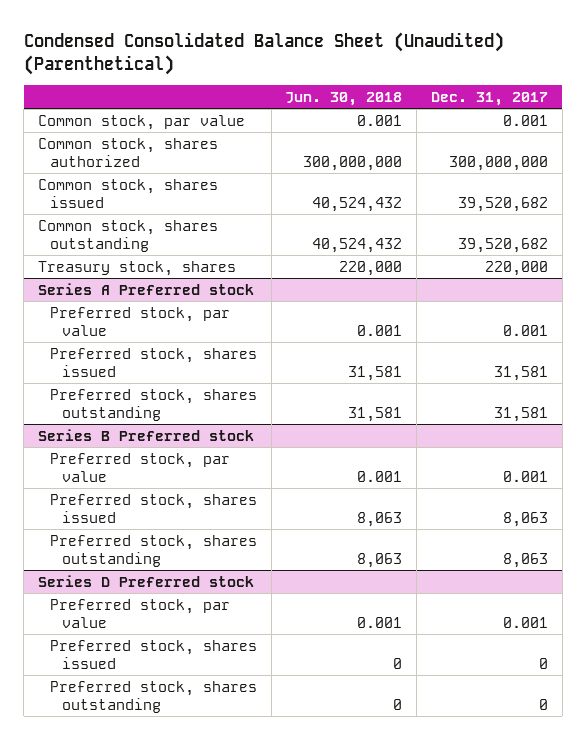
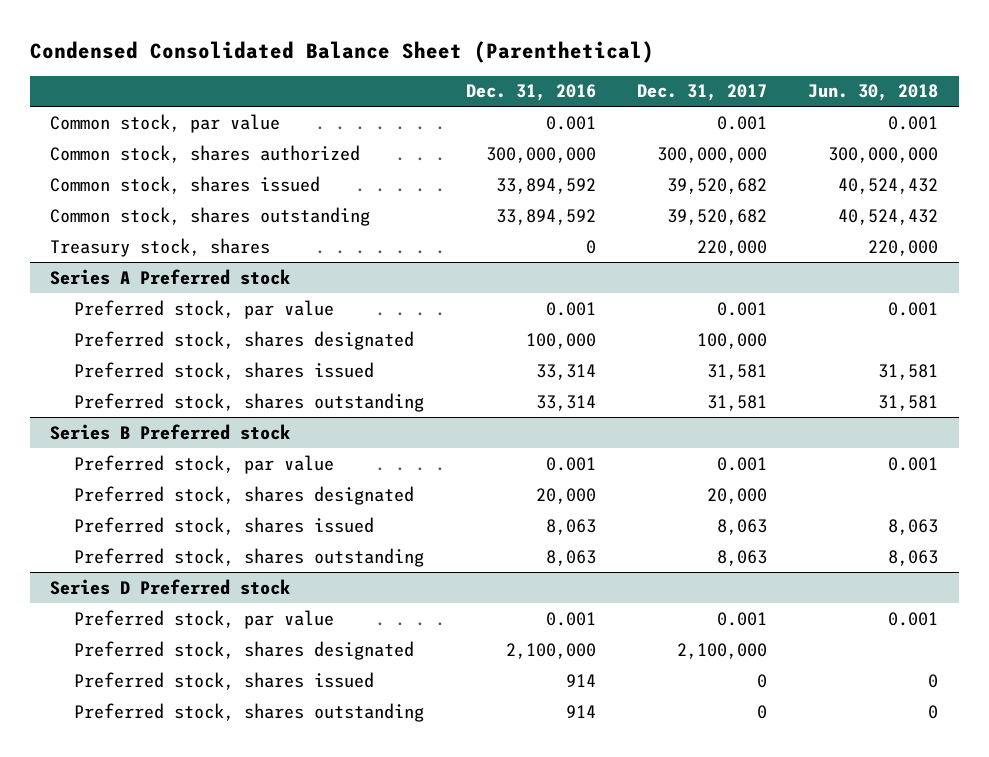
[23,31,504,76] Condensed Consolidated Balance Sheet (Unaudited) (Parenthetical) -> [29,40,654,63] Condensed Consolidated Balance Sheet (Parenthetical)
none -> [465,84,596,102] Dec. 31, 2016
none -> [74,330,415,350] Preferred stock, shares designated
none -> [74,485,415,505] Preferred stock, shares designated
none -> [74,640,415,660] Preferred stock, shares designated

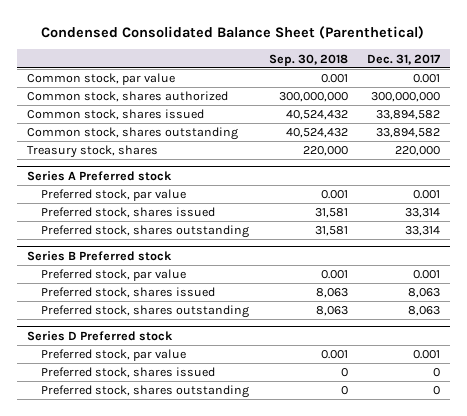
[465,84,596,102] Dec. 31, 2016 -> none
[808,84,939,102] Jun. 30, 2018 -> none
none -> [268,53,348,66] Sep. 30, 2018
[666,177,767,194] 39,520,682 -> [375,110,440,121] 33,894,582
[666,208,767,225] 39,520,682 -> [375,128,440,139] 33,894,582
[74,330,415,350] Preferred stock, shares designated -> none
[706,363,767,380] 31,581 -> [404,208,440,219] 33,314
[706,394,767,411] 31,581 -> [404,226,440,237] 33,314
[74,485,415,505] Preferred stock, shares designated -> none
[74,640,415,660] Preferred stock, shares designated -> none

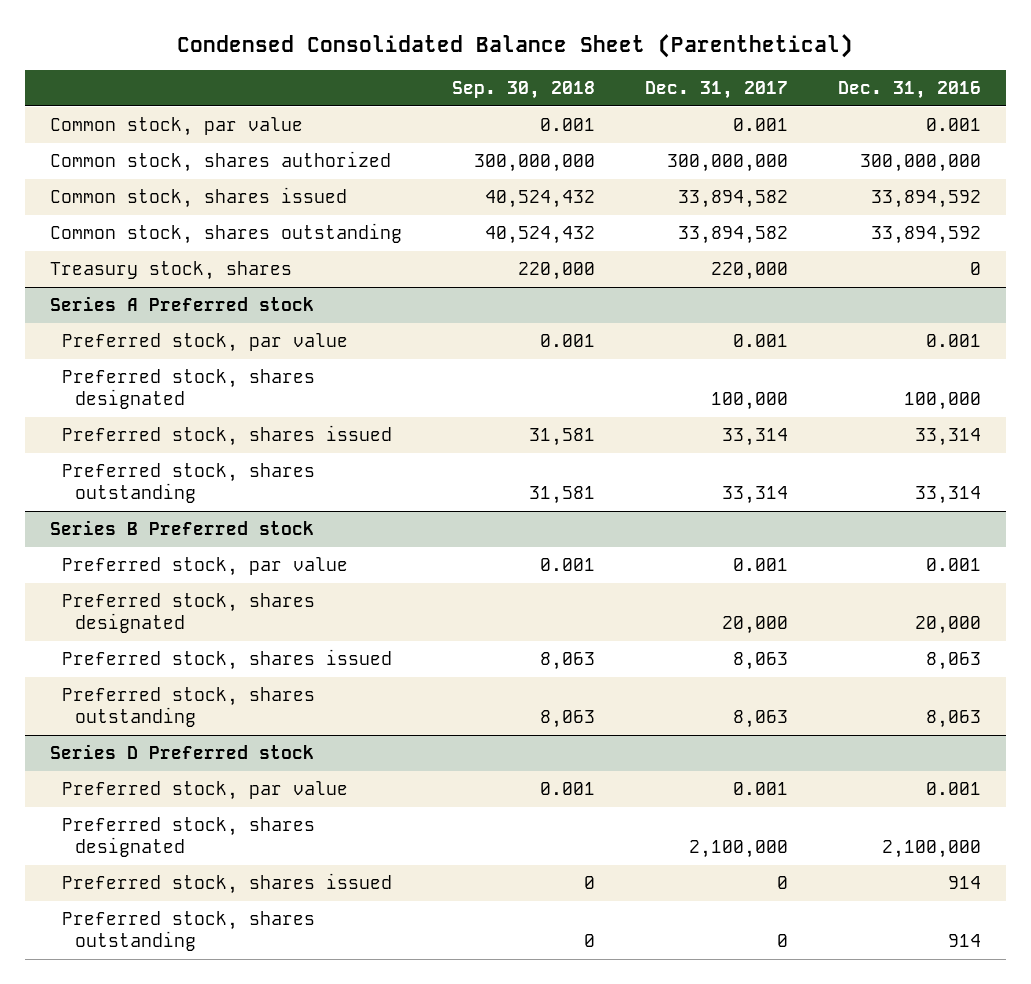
none -> [837,81,981,100] Dec. 31, 2016
none -> [62,369,316,410] Preferred stock, shares designated
none -> [62,593,316,634] Preferred stock, shares designated
none -> [62,817,316,858] Preferred stock, shares designated

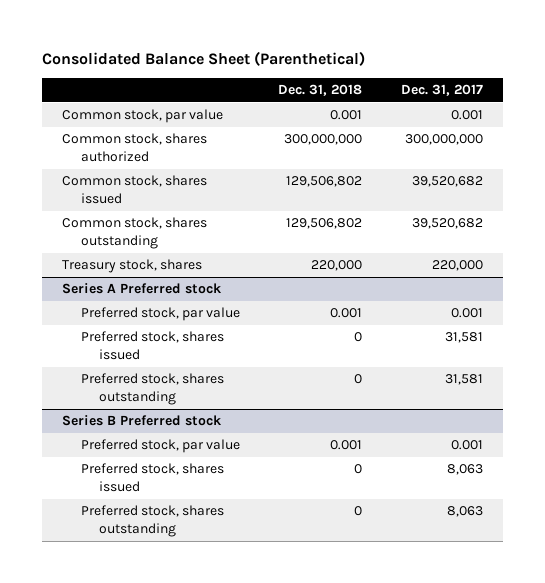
[177,34,854,59] Condensed Consolidated Balance Sheet (Parenthetical) -> [42,51,366,67] Consolidated Balance Sheet (Parenthetical)
[451,81,595,100] Sep. 30, 2018 -> none
[837,81,981,100] Dec. 31, 2016 -> none
none -> [278,84,363,97] Dec. 31, 2018
[677,190,788,209] 33,894,582 -> [412,176,484,188] 39,520,682
[677,226,788,245] 33,894,582 -> [412,218,484,230] 39,520,682
[62,369,316,410] Preferred stock, shares designated -> none
[721,428,788,447] 33,314 -> [445,332,484,344] 31,581
[721,486,788,505] 33,314 -> [445,374,484,386] 31,581
[62,593,316,634] Preferred stock, shares designated -> none
[49,744,314,760] Series D Preferred stock -> none
[62,781,349,801] Preferred stock, par value -> none
[62,817,316,858] Preferred stock, shares designated -> none
[62,873,393,895] Preferred stock, shares issued -> none
[62,911,316,952] Preferred stock, shares outstanding -> none

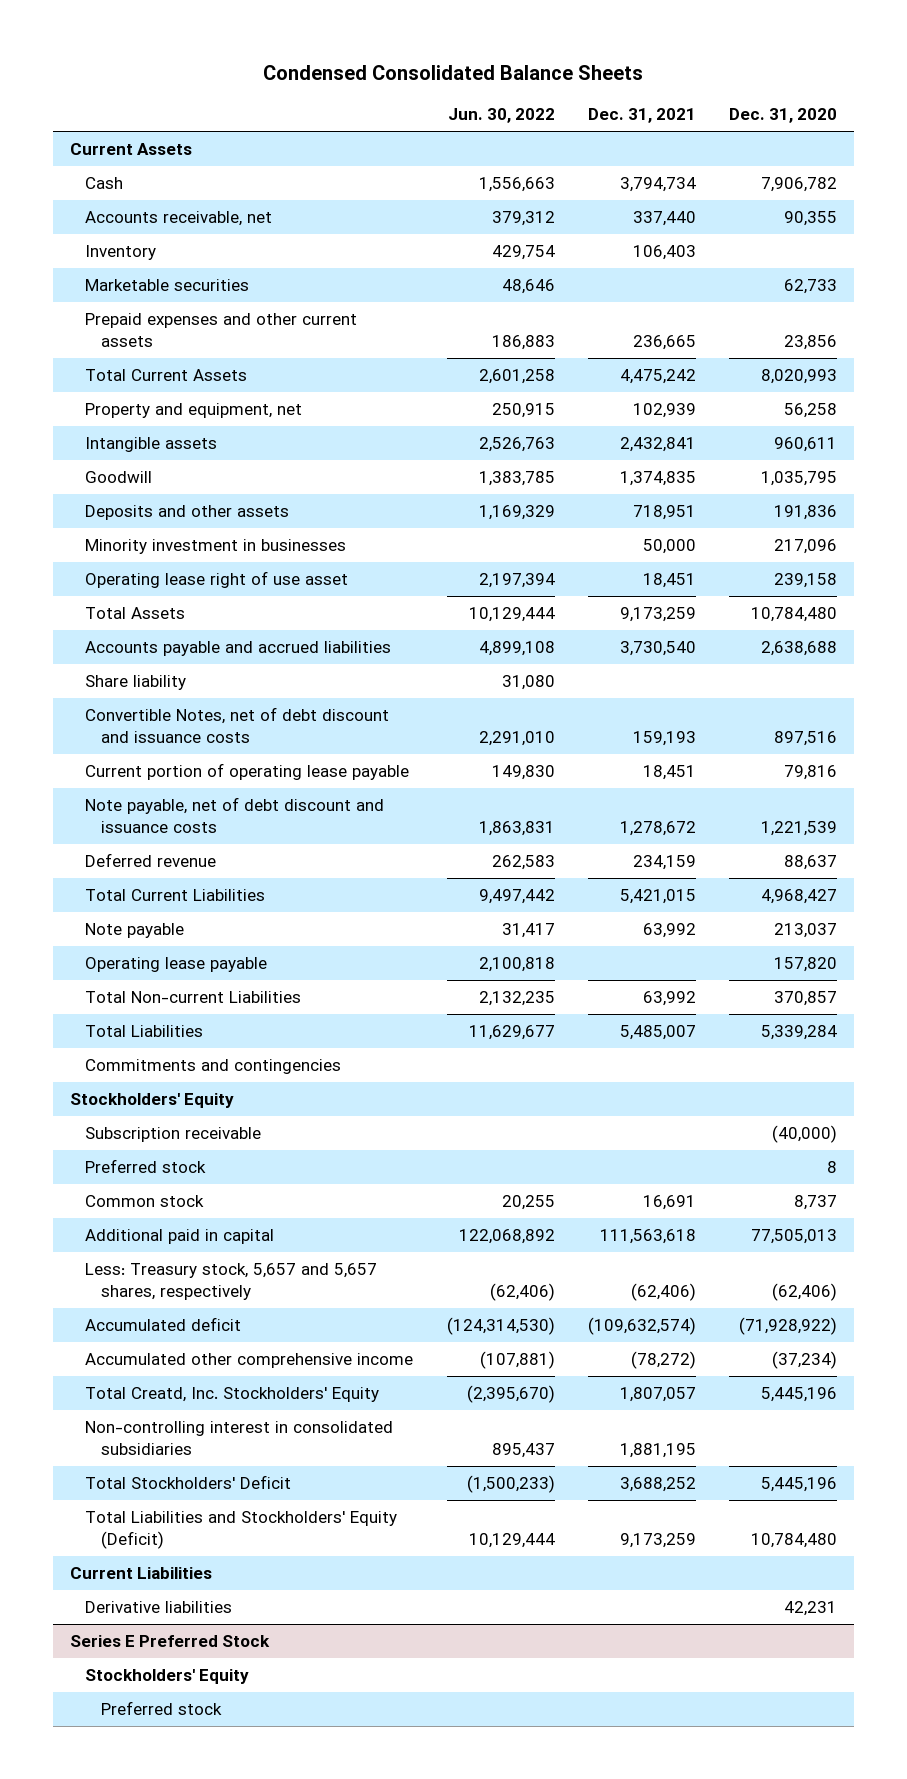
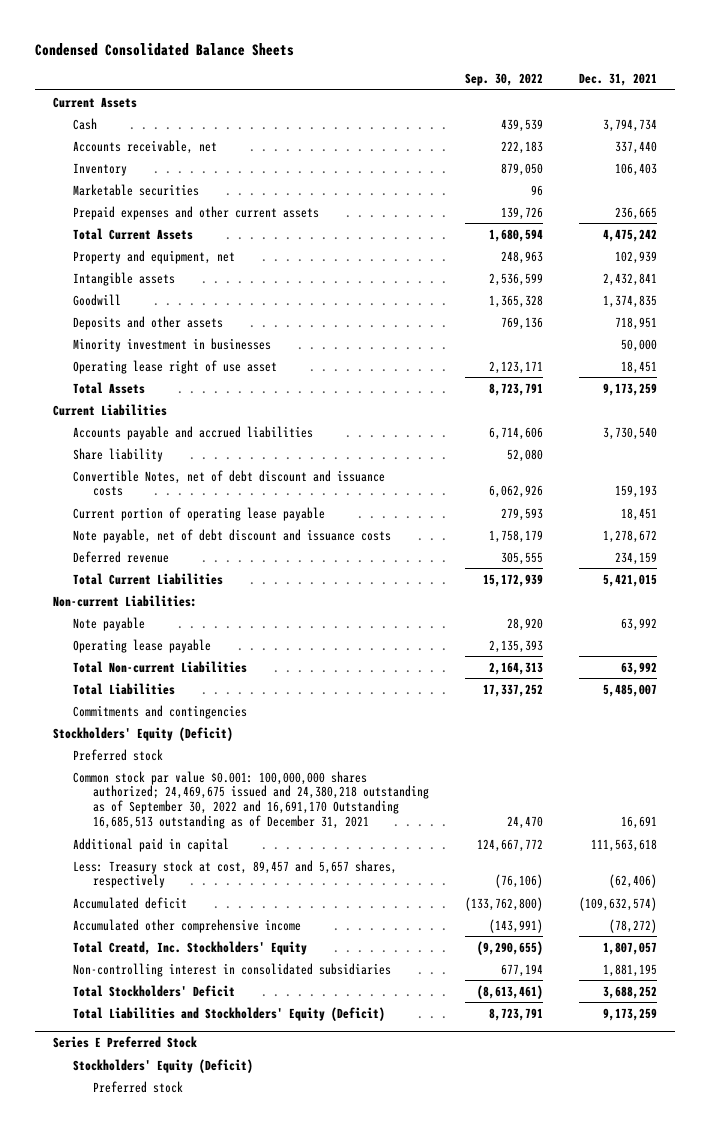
[447,108,555,124] Jun. 30, 2022 -> none
[728,108,837,124] Dec. 31, 2020 -> none
none -> [465,73,544,87] Sep. 30, 2022
[69,1567,212,1580] Current Liabilities -> [52,403,167,416] Current Liabilities
none -> [52,594,197,607] Non-current Liabilities:
[85,1127,262,1143] Subscription receivable -> none
[69,1093,234,1109] Stockholders' Equity -> [52,726,233,741] Stockholders' Equity (Deficit)
[85,1195,205,1208] Common stock -> [72,770,430,830] Common stock par value $0.001: 100,000,000 shares authorized; 24,469,675 issued and 24,380,218 outstanding as of September 30, 2022 and 16,691,170 Outstanding 16,685,513 outstanding as of December 31, 2021
[85,1263,378,1300] Less: Treasury stock, 5,657 and 5,657 shares, respectively -> [72,859,397,889] Less: Treasury stock at cost, 89,457 and 5,657 shares, respectively
[85,1601,233,1614] Derivative liabilities -> none
[85,1669,250,1685] Stockholders' Equity -> [72,1058,253,1073] Stockholders' Equity (Deficit)

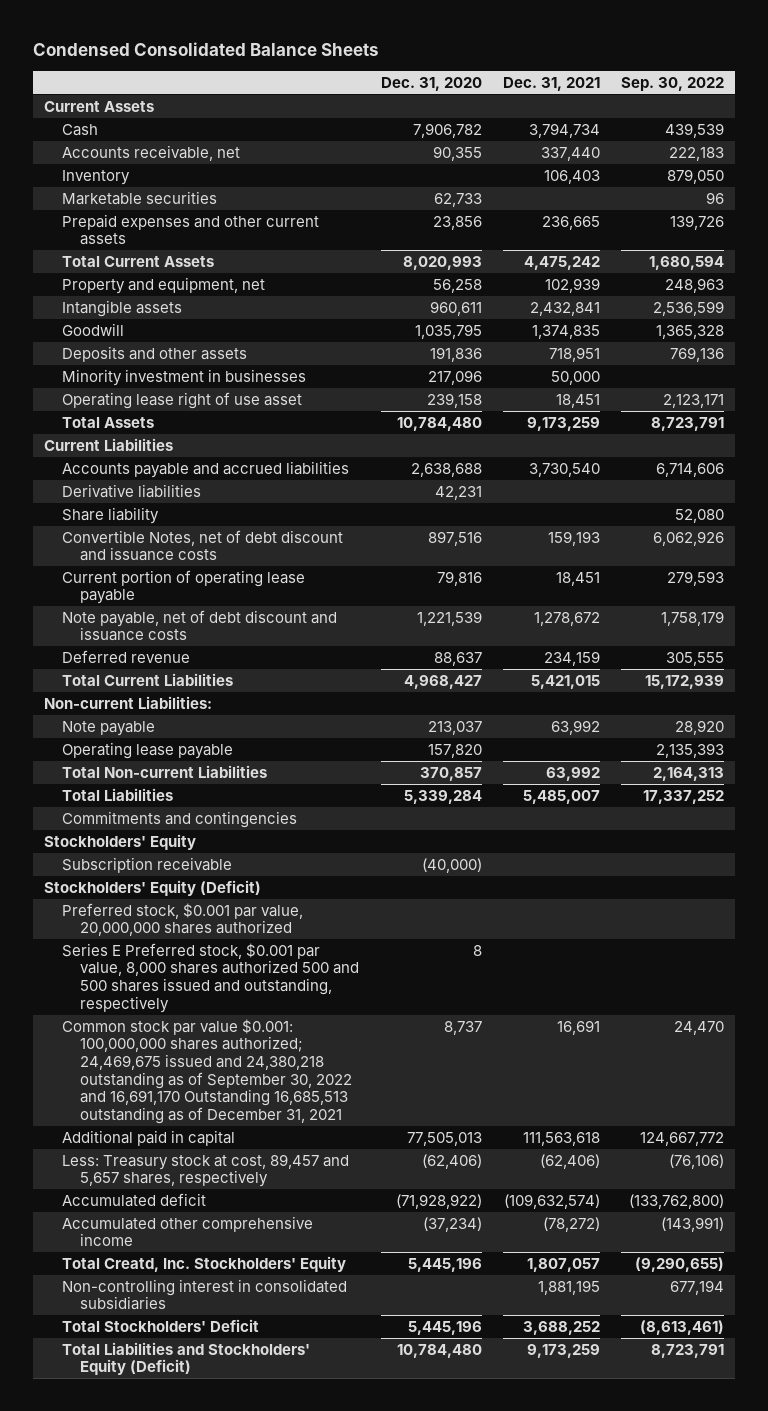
none -> [380,76,482,91] Dec. 31, 2020
none -> [61,483,201,498] Derivative liabilities
none -> [43,833,196,850] Stockholders' Equity
none -> [61,856,232,873] Subscription receivable
[72,748,163,761] Preferred stock -> [61,902,303,937] Preferred stock, $0.001 par value, 20,000,000 shares authorized
none -> [61,942,360,1013] Series E Preferred stock, $0.001 par value, 8,000 shares authorized 500 and 500 shares issued and outstanding, respectively
[52,1036,197,1049] Series E Preferred Stock -> none
[72,1058,253,1073] Stockholders' Equity (Deficit) -> none
[93,1080,184,1093] Preferred stock -> none

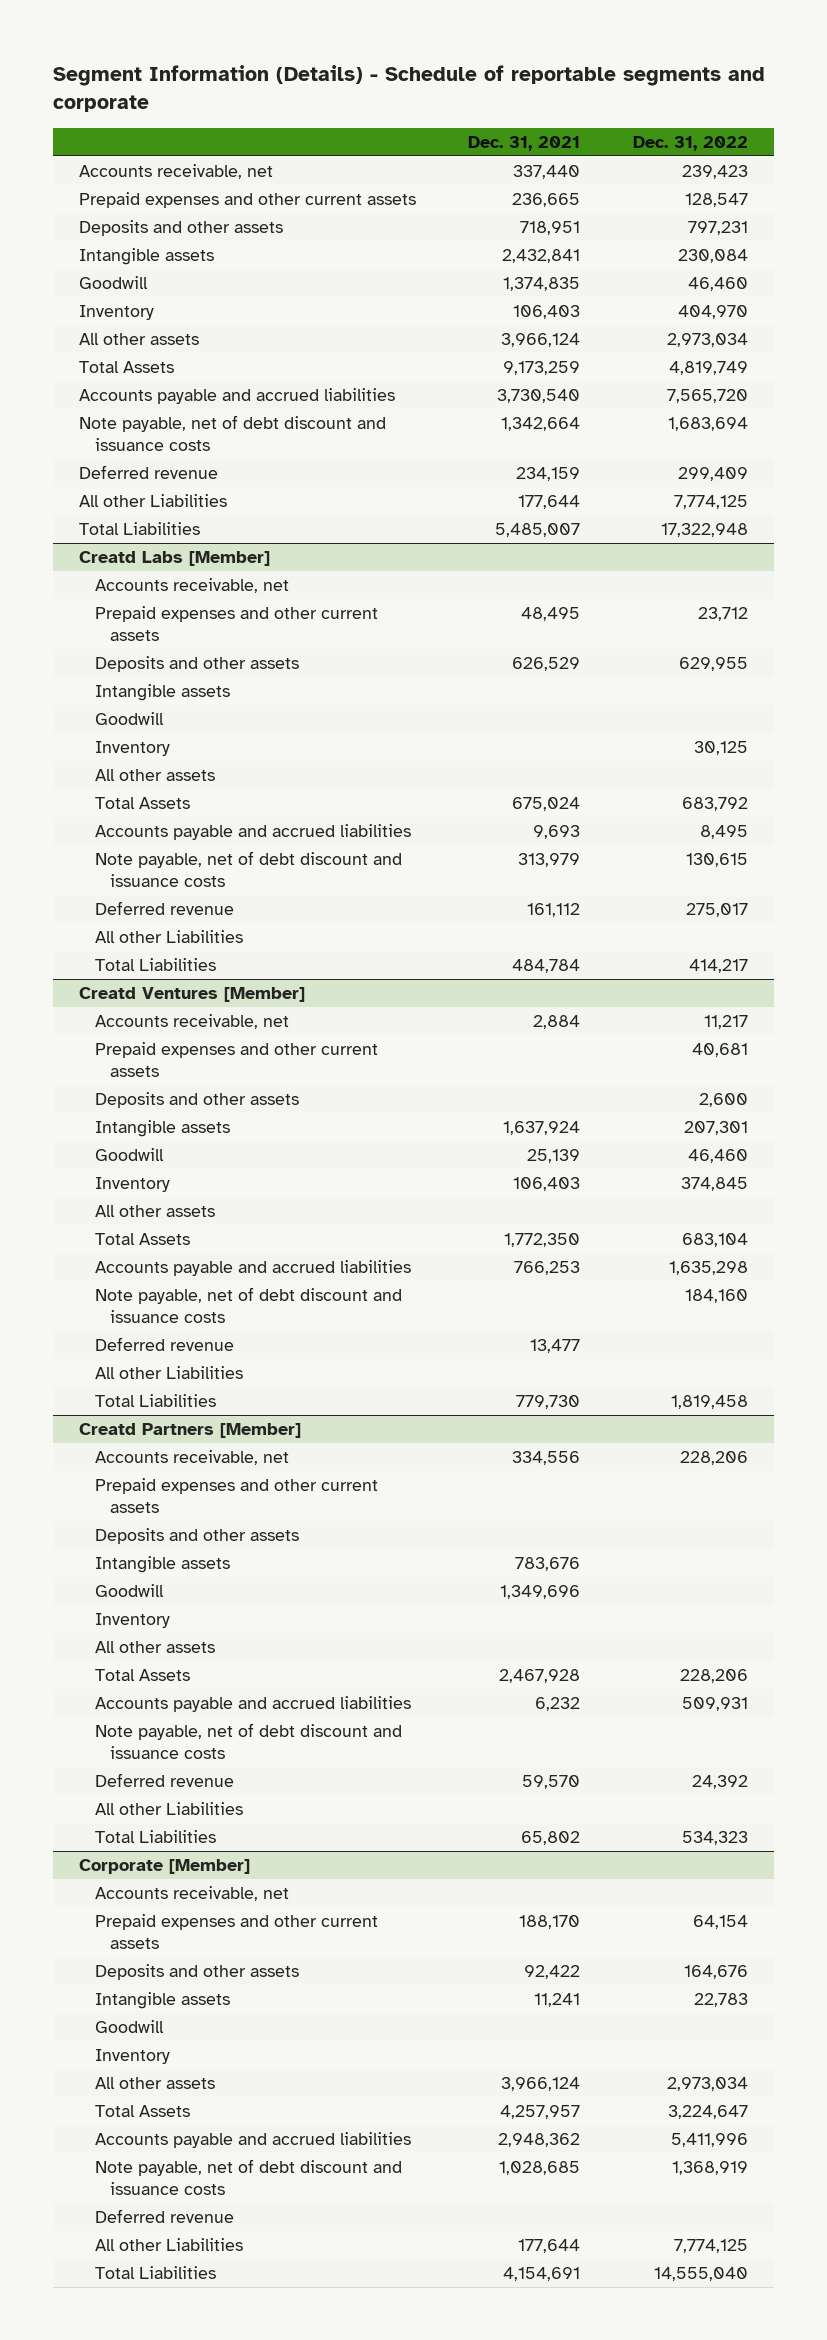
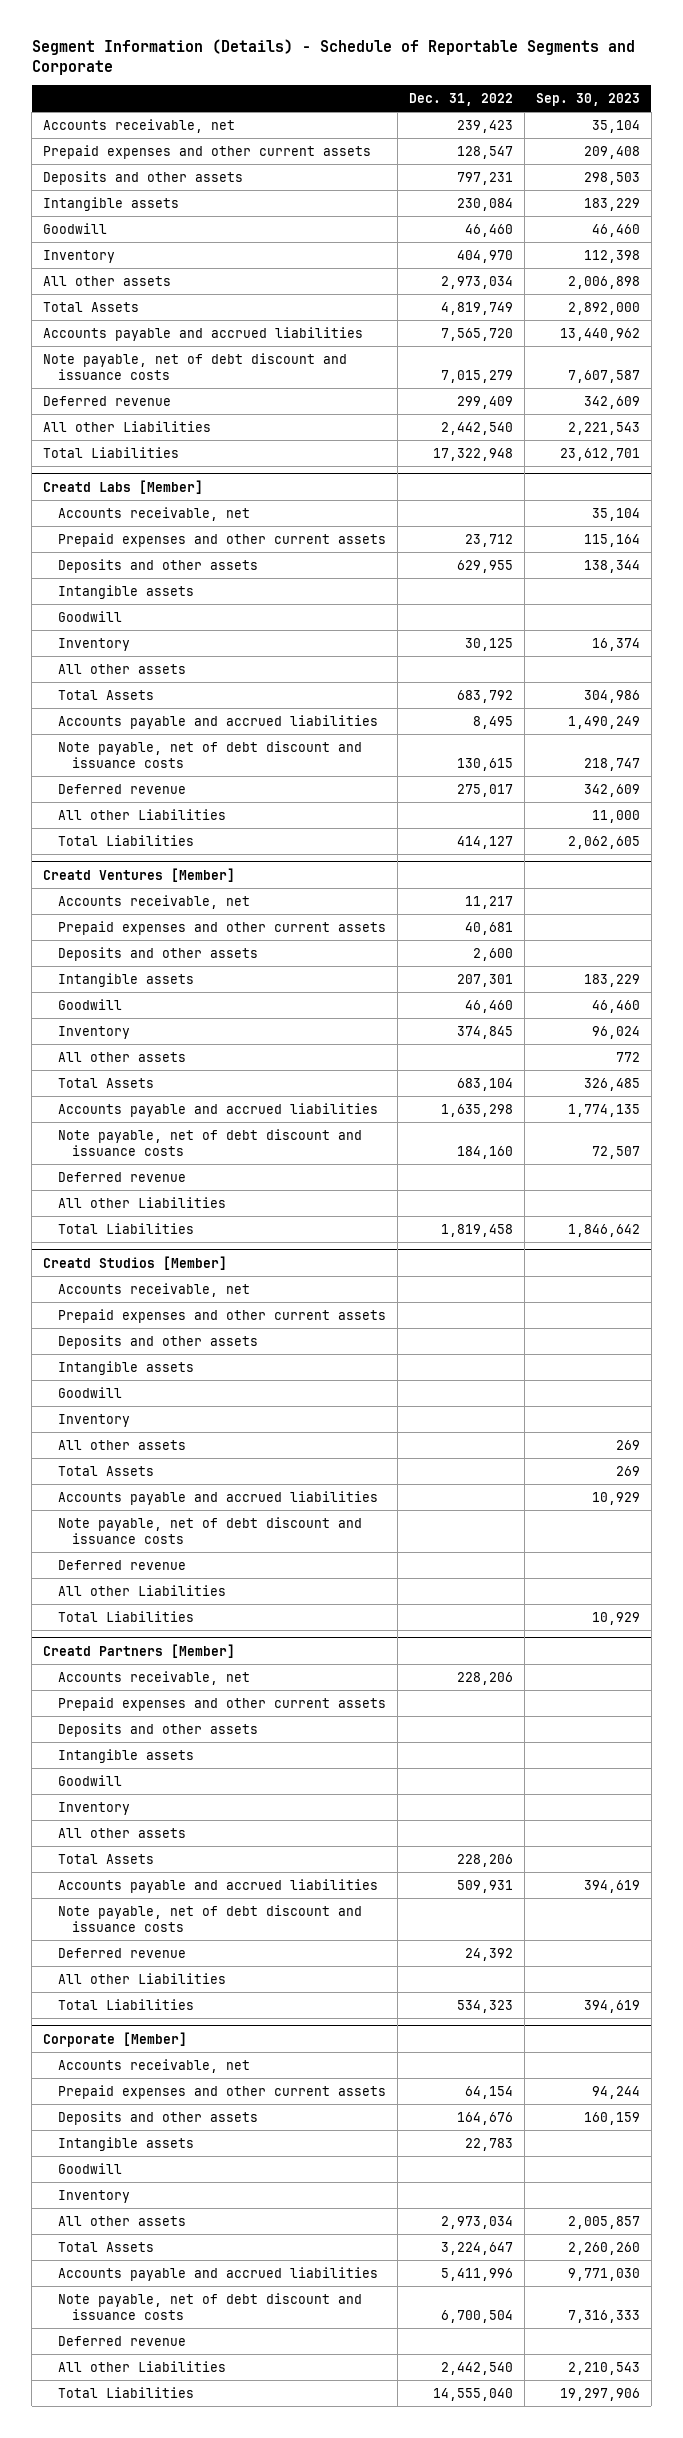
[52,65,765,113] Segment Information (Details) - Schedule of reportable segments and corporate -> [31,39,635,76] Segment Information (Details) - Schedule of Reportable Segments and Corporate
[468,135,581,151] Dec. 31, 2021 -> none
none -> [535,92,640,106] Sep. 30, 2023
[667,417,748,432] 1,683,694 -> [440,369,513,383] 7,015,279
[673,495,748,510] 7,774,125 -> [440,421,513,435] 2,442,540
[688,959,748,974] 414,217 -> [456,835,513,849] 414,127
none -> [43,1255,228,1270] Creatd Studios [Member]
none -> [57,1282,250,1297] Accounts receivable, net
none -> [57,1308,386,1323] Prepaid expenses and other current assets
none -> [57,1334,258,1349] Deposits and other assets
none -> [57,1360,194,1375] Intangible assets
none -> [57,1386,122,1398] Goodwill
none -> [57,1413,130,1427] Inventory
none -> [57,1439,186,1450] All other assets
none -> [57,1465,154,1476] Total Assets
none -> [57,1490,378,1505] Accounts payable and accrued liabilities
none -> [57,1516,362,1544] Note payable, net of debt discount and issuance costs
none -> [57,1559,186,1570] Deferred revenue
none -> [57,1584,226,1596] All other Liabilities
none -> [57,1610,194,1622] Total Liabilities
[671,2161,748,2176] 1,368,919 -> [440,2309,513,2323] 6,700,504
[673,2239,748,2254] 7,774,125 -> [440,2361,513,2375] 2,442,540

